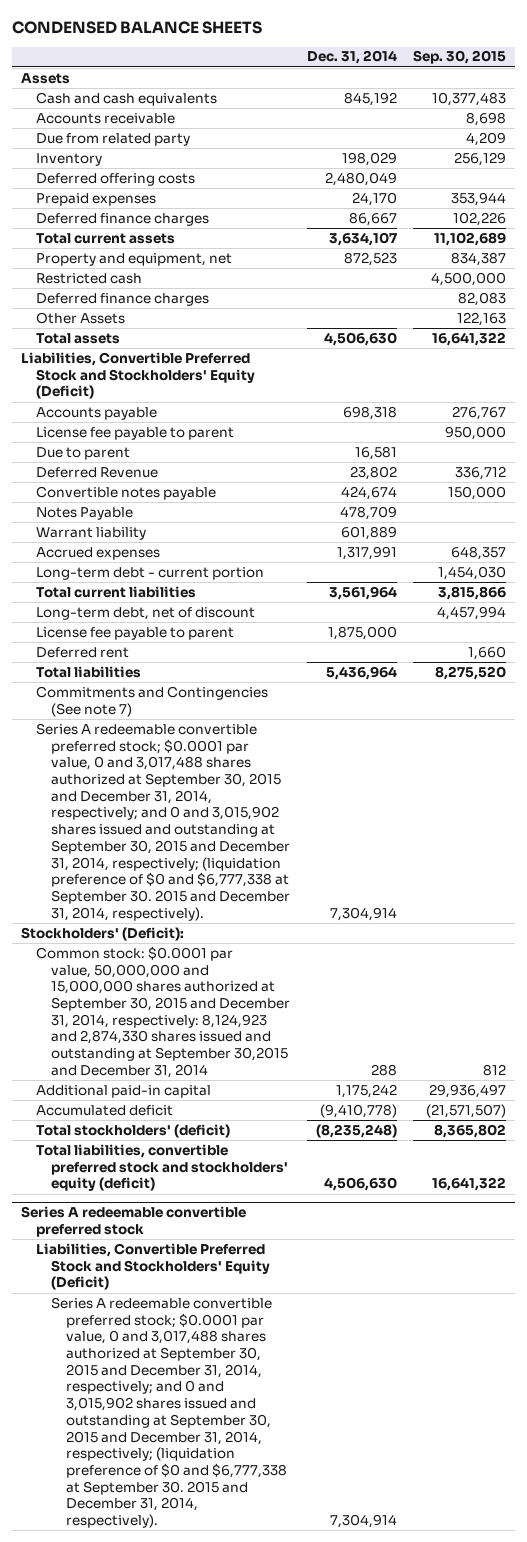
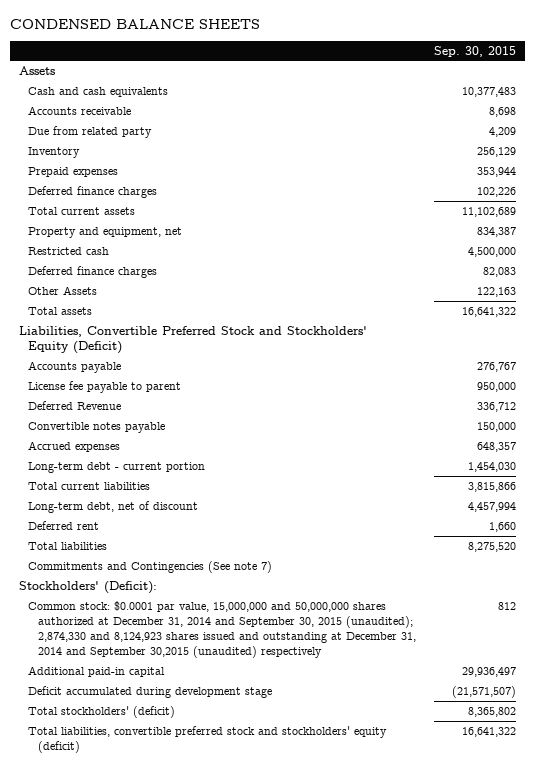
[306,50,397,65] Dec. 31, 2014 -> none
[35,172,195,186] Deferred offering costs -> none
[35,446,130,460] Due to parent -> none
[35,506,133,520] Notes Payable -> none
[35,526,146,540] Warrant liability -> none
[35,626,234,640] License fee payable to parent -> none
[35,722,291,921] Series A redeemable convertible preferred stock; $0.0001 par value, 0 and 3,017,488 shares authorized at September 30, 2015 and December 31, 2014, respectively; and 0 and 3,015,902 shares issued and outstanding at September 30, 2015 and December 31, 2014, respectively; (liquidation preference of $0 and $6,777,338 at September 30. 2015 and December 31, 2014, respectively). -> none
[35,945,291,1078] Common stock: $0.0001 par value, 50,000,000 and 15,000,000 shares authorized at September 30, 2015 and December 31, 2014, respectively: 8,124,923 and 2,874,330 shares issued and outstanding at September 30,2015 and December 31, 2014 -> [28,601,417,659] Common stock: $0.0001 par value, 15,000,000 and 50,000,000 shares authorized at December 31, 2014 and September 30, 2015 (unaudited); 2,874,330 and 8,124,923 shares issued and outstanding at December 31, 2014 and September 30,2015 (unaudited) respectively
[35,1104,173,1116] Accumulated deficit -> [28,686,273,699] Deficit accumulated during development stage
[20,1206,246,1238] Series A redeemable convertible preferred stock -> none
[35,1242,271,1291] Liabilities, Convertible Preferred Stock and Stockholders' Equity (Deficit) -> none
[51,1296,288,1529] Series A redeemable convertible preferred stock; $0.0001 par value, 0 and 3,017,488 shares authorized at September 30, 2015 and December 31, 2014, respectively; and 0 and 3,015,902 shares issued and outstanding at September 30, 2015 and December 31, 2014, respectively; (liquidation preference of $0 and $6,777,338 at September 30. 2015 and December 31, 2014, respectively). -> none

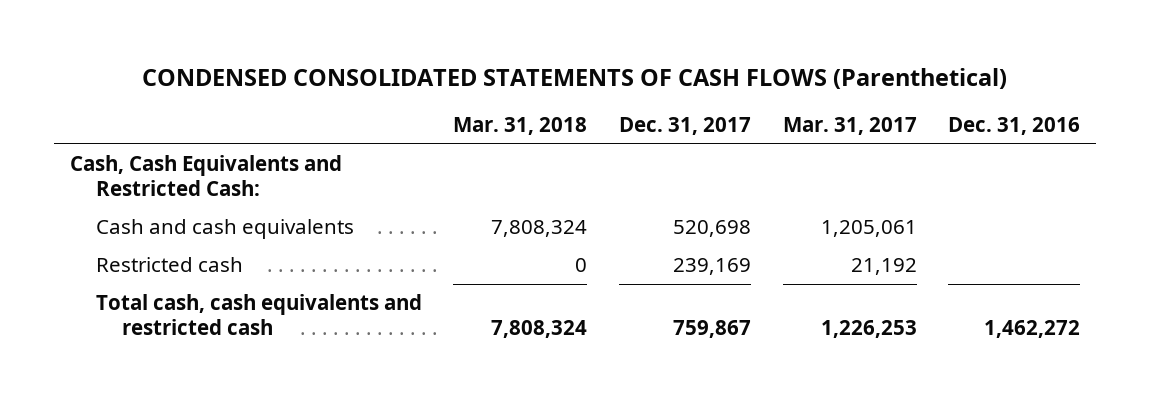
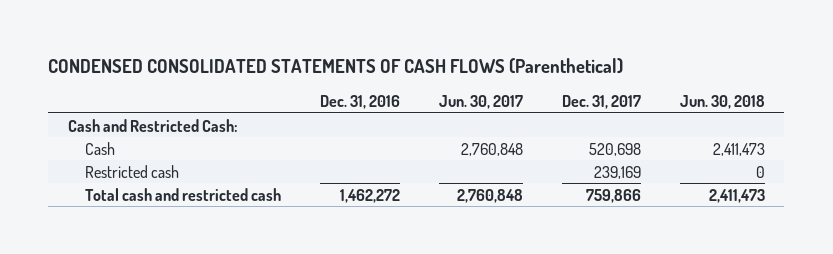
[453,117,588,136] Mar. 31, 2018 -> none
[782,117,917,136] Mar. 31, 2017 -> none
none -> [439,94,524,109] Jun. 30, 2017
none -> [679,94,765,109] Jun. 30, 2018
[70,155,343,197] Cash, Cash Equivalents and Restricted Cash: -> [67,118,238,132] Cash and Restricted Cash:
[95,219,354,240] Cash and cash equivalents -> [85,141,116,155] Cash
[95,294,422,336] Total cash, cash equivalents and restricted cash -> [85,187,282,201] Total cash and restricted cash
[673,320,752,339] 759,867 -> [585,188,641,203] 759,866

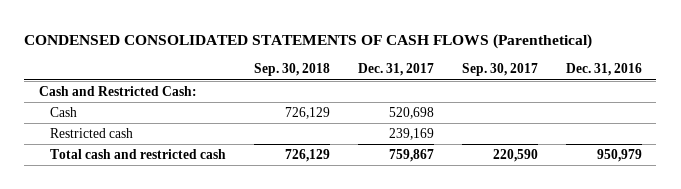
[439,94,524,109] Jun. 30, 2017 -> none
[679,94,765,109] Jun. 30, 2018 -> none
none -> [254,63,331,77] Sep. 30, 2018
none -> [462,63,539,77] Sep. 30, 2017
[340,188,401,203] 1,462,272 -> [597,149,643,163] 950,979
[585,188,641,203] 759,866 -> [389,149,435,163] 759,867

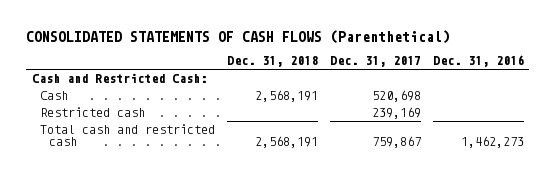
[24,34,593,50] CONDENSED CONSOLIDATED STATEMENTS OF CASH FLOWS (Parenthetical) -> [25,29,450,44] CONSOLIDATED STATEMENTS OF CASH FLOWS (Parenthetical)
[254,63,331,77] Sep. 30, 2018 -> none
[462,63,539,77] Sep. 30, 2017 -> none
none -> [227,56,319,68] Dec. 31, 2018
[597,149,643,163] 950,979 -> [460,136,524,149] 1,462,273

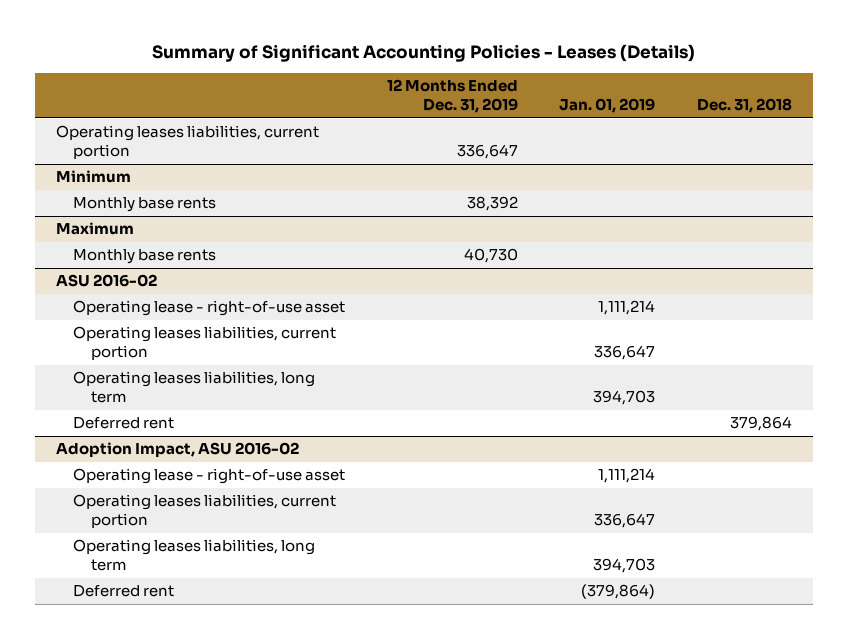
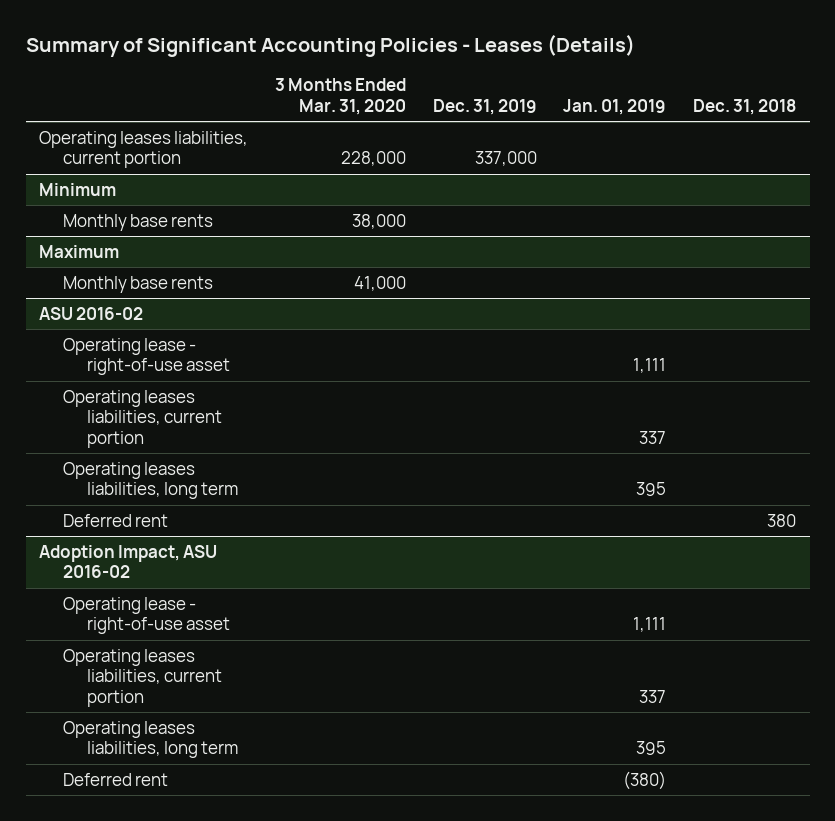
[386,79,518,114] 12 Months Ended Dec. 31, 2019 -> none
none -> [274,78,406,116] 3 Months Ended Mar. 31, 2020
none -> [432,99,537,116] Dec. 31, 2019
[598,300,656,316] 1,111,214 -> [633,358,667,374] 1,111
[594,345,656,361] 336,647 -> [639,431,667,445] 337
[593,390,656,406] 394,703 -> [636,482,667,497] 395
[729,416,792,432] 379,864 -> [767,513,797,527] 380
[598,468,656,484] 1,111,214 -> [633,617,667,633] 1,111
[594,513,656,529] 336,647 -> [639,690,667,704] 337
[593,558,656,574] 394,703 -> [636,741,667,756] 395
[581,584,656,600] (379,864) -> [623,770,667,790] (380)

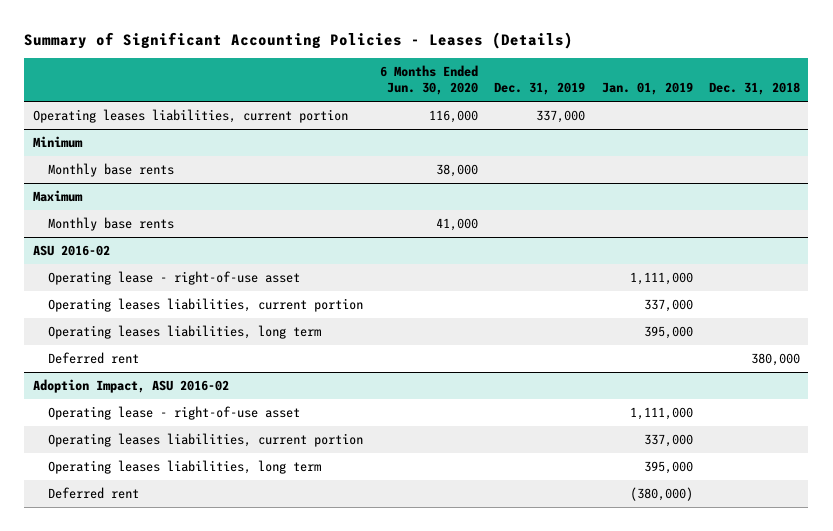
[274,78,406,116] 3 Months Ended Mar. 31, 2020 -> none
none -> [379,64,478,96] 6 Months Ended Jun. 30, 2020
[633,358,667,374] 1,111 -> [629,271,693,285] 1,111,000
[639,431,667,445] 337 -> [643,298,693,312] 337,000
[636,482,667,497] 395 -> [643,325,693,339] 395,000
[767,513,797,527] 380 -> [750,352,800,366] 380,000
[633,617,667,633] 1,111 -> [629,406,693,420] 1,111,000
[639,690,667,704] 337 -> [643,433,693,447] 337,000
[636,741,667,756] 395 -> [643,460,693,474] 395,000
[623,770,667,790] (380) -> [629,486,693,501] (380,000)

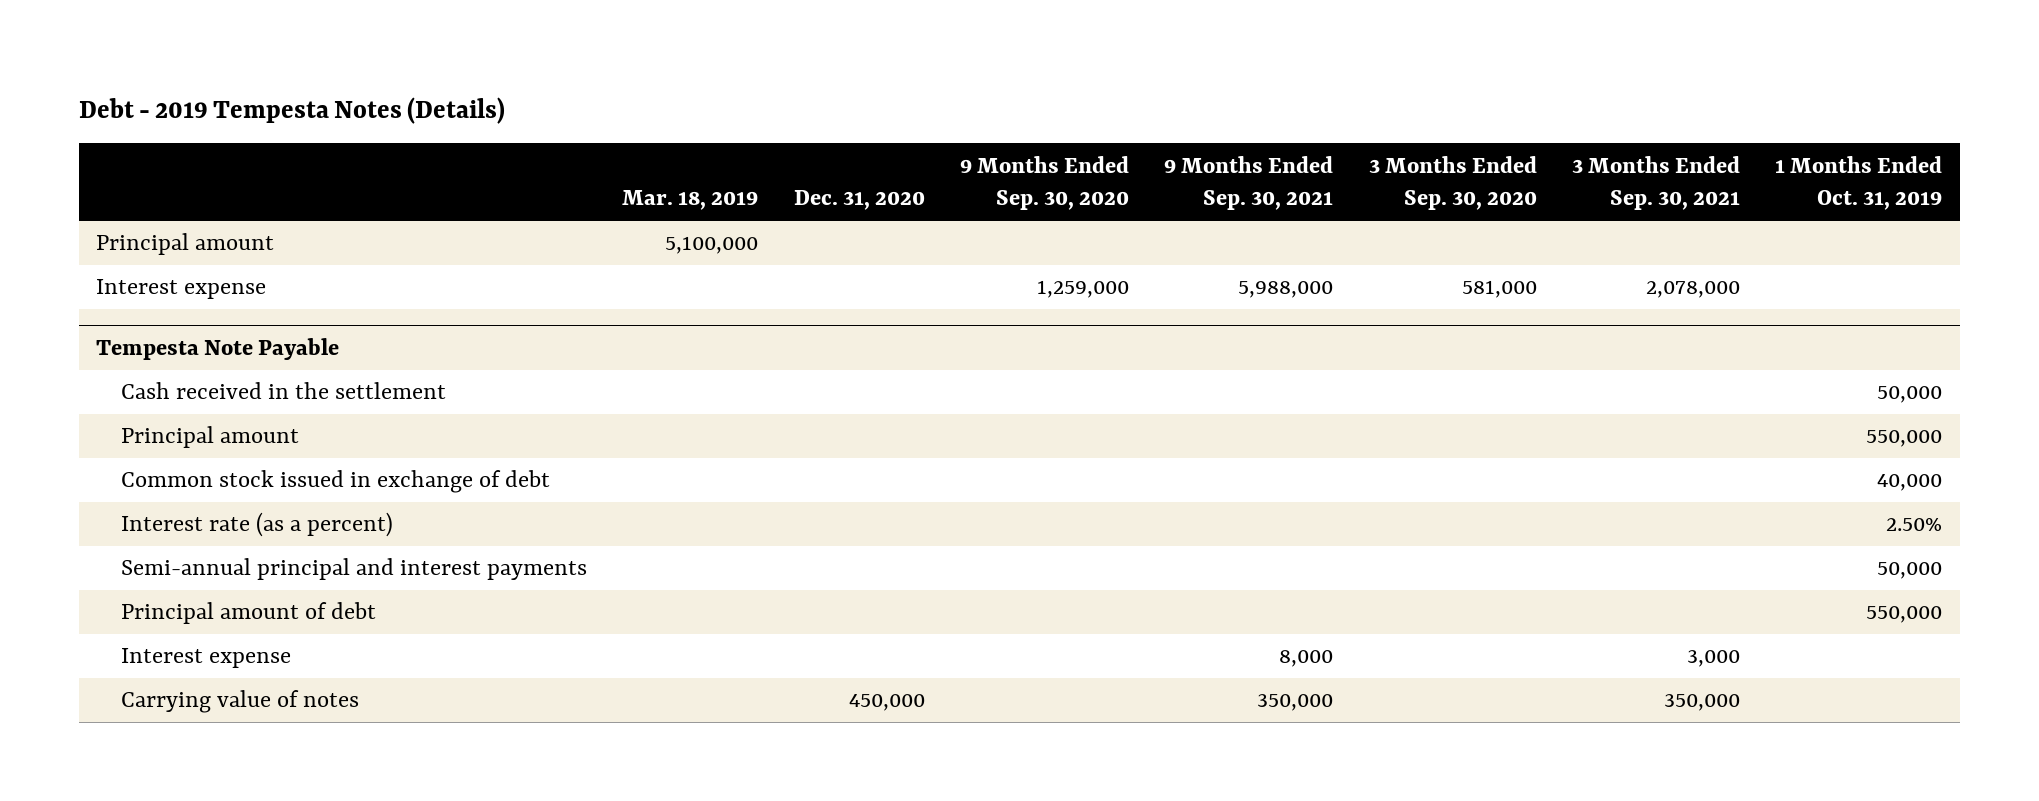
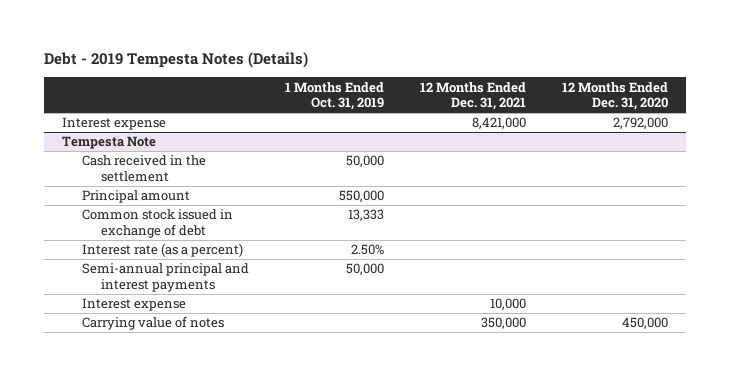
[622,190,759,211] Mar. 18, 2019 -> none
[793,190,925,211] Dec. 31, 2020 -> none
[960,155,1130,211] 9 Months Ended Sep. 30, 2020 -> none
[1164,155,1334,211] 9 Months Ended Sep. 30, 2021 -> none
[1368,155,1537,211] 3 Months Ended Sep. 30, 2020 -> none
[1572,155,1741,211] 3 Months Ended Sep. 30, 2021 -> none
none -> [419,81,526,111] 12 Months Ended Dec. 31, 2021
none -> [562,81,669,111] 12 Months Ended Dec. 31, 2020
[96,233,275,256] Principal amount -> none
[96,337,340,360] Tempesta Note Payable -> [62,136,157,150] Tempesta Note
[1877,474,1943,492] 40,000 -> [347,209,384,222] 13,333
[121,602,377,625] Principal amount of debt -> none

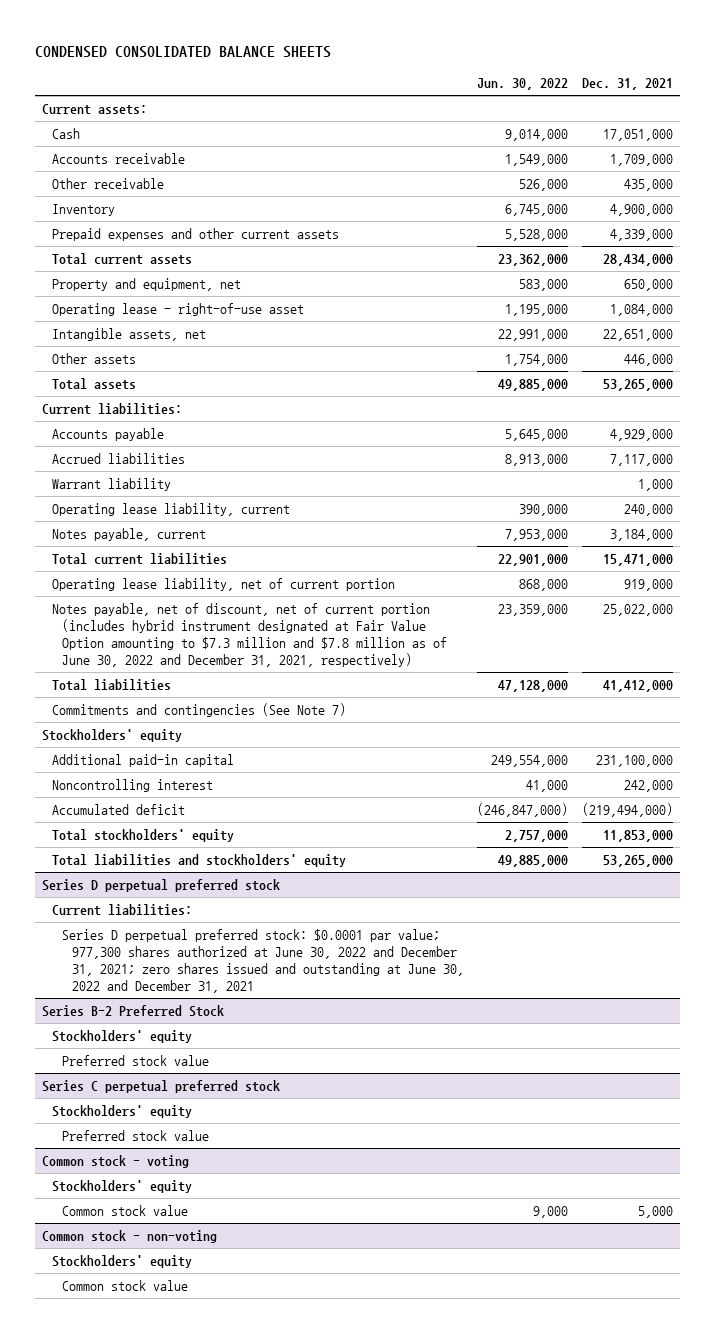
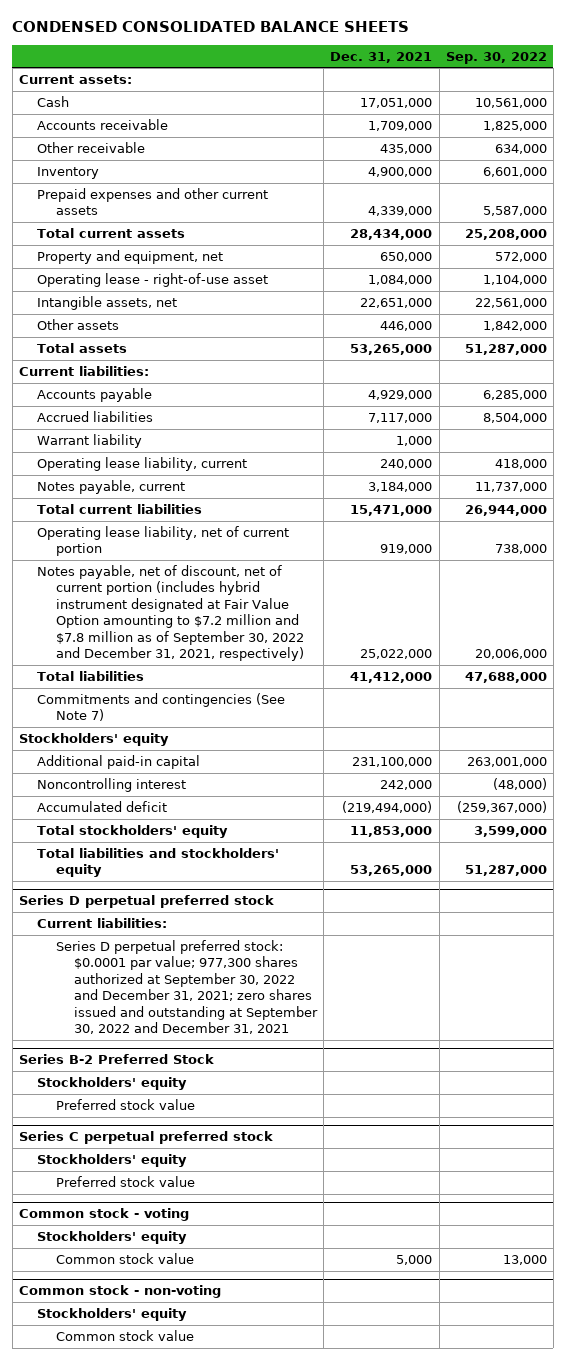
[477,77,569,90] Jun. 30, 2022 -> none
none -> [445,51,547,64] Sep. 30, 2022
[52,602,447,668] Notes payable, net of discount, net of current portion (includes hybrid instrument designated at Fair Value Option amounting to $7.3 million and $7.8 million as of June 30, 2022 and December 31, 2021, respectively) -> [37,564,304,662] Notes payable, net of discount, net of current portion (includes hybrid instrument designated at Fair Value Option amounting to $7.2 million and $7.8 million as of September 30, 2022 and December 31, 2021, respectively)
[61,928,464,994] Series D perpetual preferred stock: $0.0001 par value; 977,300 shares authorized at June 30, 2022 and December 31, 2021; zero shares issued and outstanding at June 30, 2022 and December 31, 2021 -> [55,939,319,1035] Series D perpetual preferred stock: $0.0001 par value; 977,300 shares authorized at September 30, 2022 and December 31, 2021; zero shares issued and outstanding at September 30, 2022 and December 31, 2021

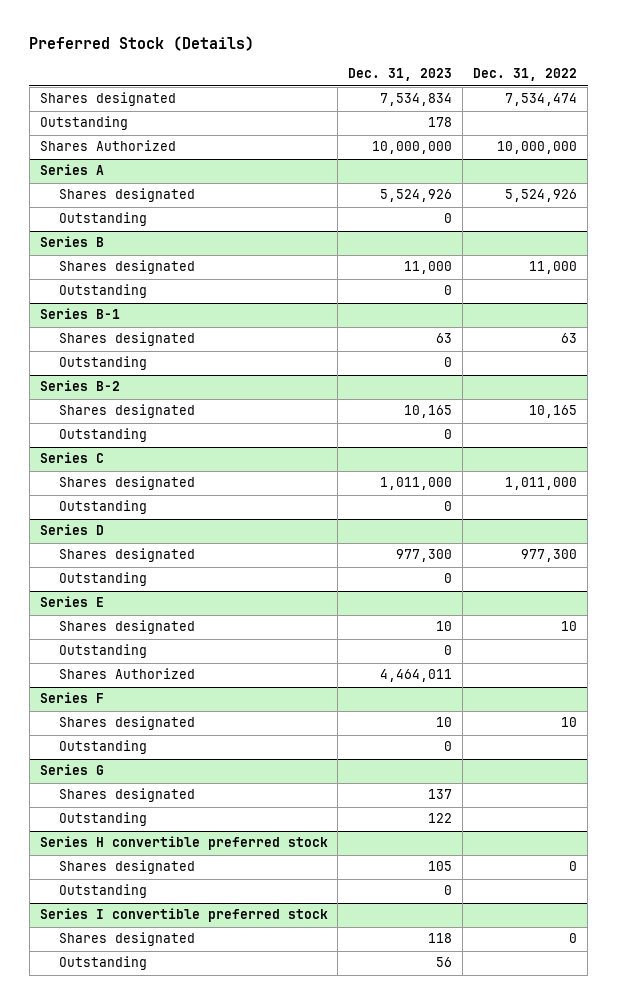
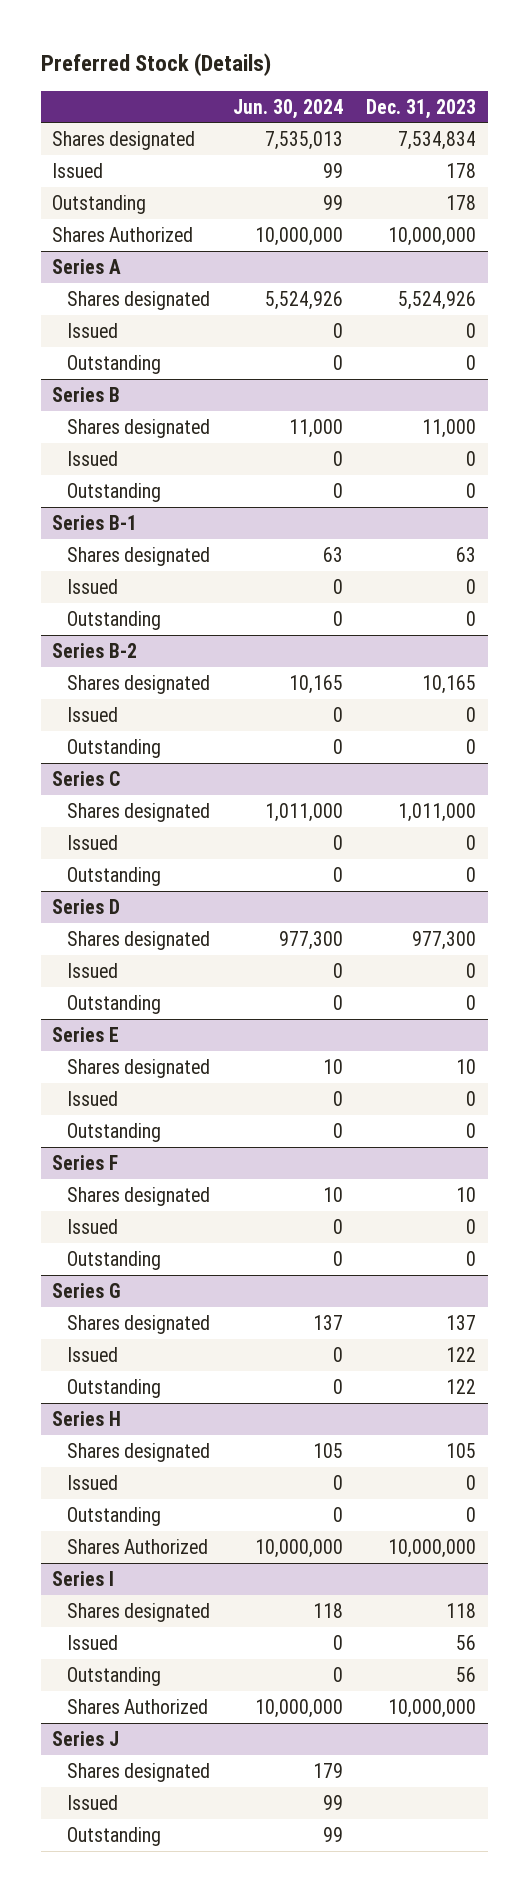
[473,68,578,82] Dec. 31, 2022 -> none
none -> [233,98,344,119] Jun. 30, 2024
none -> [52,162,104,178] Issued
none -> [66,322,118,338] Issued
none -> [66,450,118,466] Issued
none -> [66,578,118,594] Issued
none -> [66,706,118,722] Issued
none -> [66,834,118,850] Issued
none -> [66,962,118,978] Issued
none -> [66,1090,118,1106] Issued
[59,668,196,680] Shares Authorized -> none
none -> [66,1218,118,1234] Issued
none -> [66,1346,118,1362] Issued
[39,836,328,851] Series H convertible preferred stock -> [52,1410,122,1426] Series H
none -> [66,1474,118,1490] Issued
none -> [66,1538,208,1554] Shares Authorized
[39,908,328,923] Series I convertible preferred stock -> [52,1570,115,1586] Series I
none -> [66,1634,118,1650] Issued
none -> [66,1698,208,1714] Shares Authorized
none -> [52,1730,120,1746] Series J
none -> [66,1762,210,1782] Shares designated
none -> [66,1794,118,1810] Issued
none -> [66,1826,161,1846] Outstanding

